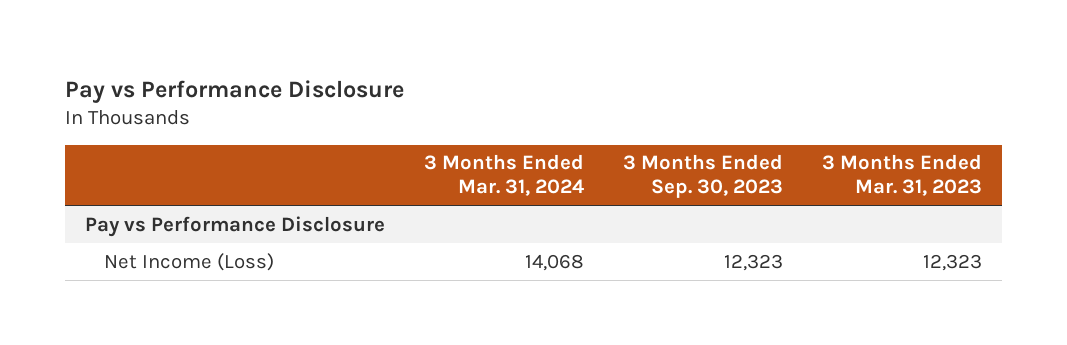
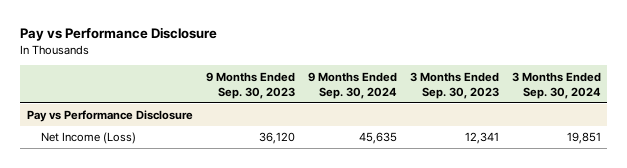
[423,154,584,197] 3 Months Ended Mar. 31, 2024 -> none
[822,154,983,197] 3 Months Ended Mar. 31, 2023 -> none
none -> [205,71,295,99] 9 Months Ended Sep. 30, 2023
none -> [307,71,397,99] 9 Months Ended Sep. 30, 2024
none -> [511,71,601,99] 3 Months Ended Sep. 30, 2024
[724,253,784,271] 12,323 -> [464,132,499,145] 12,341

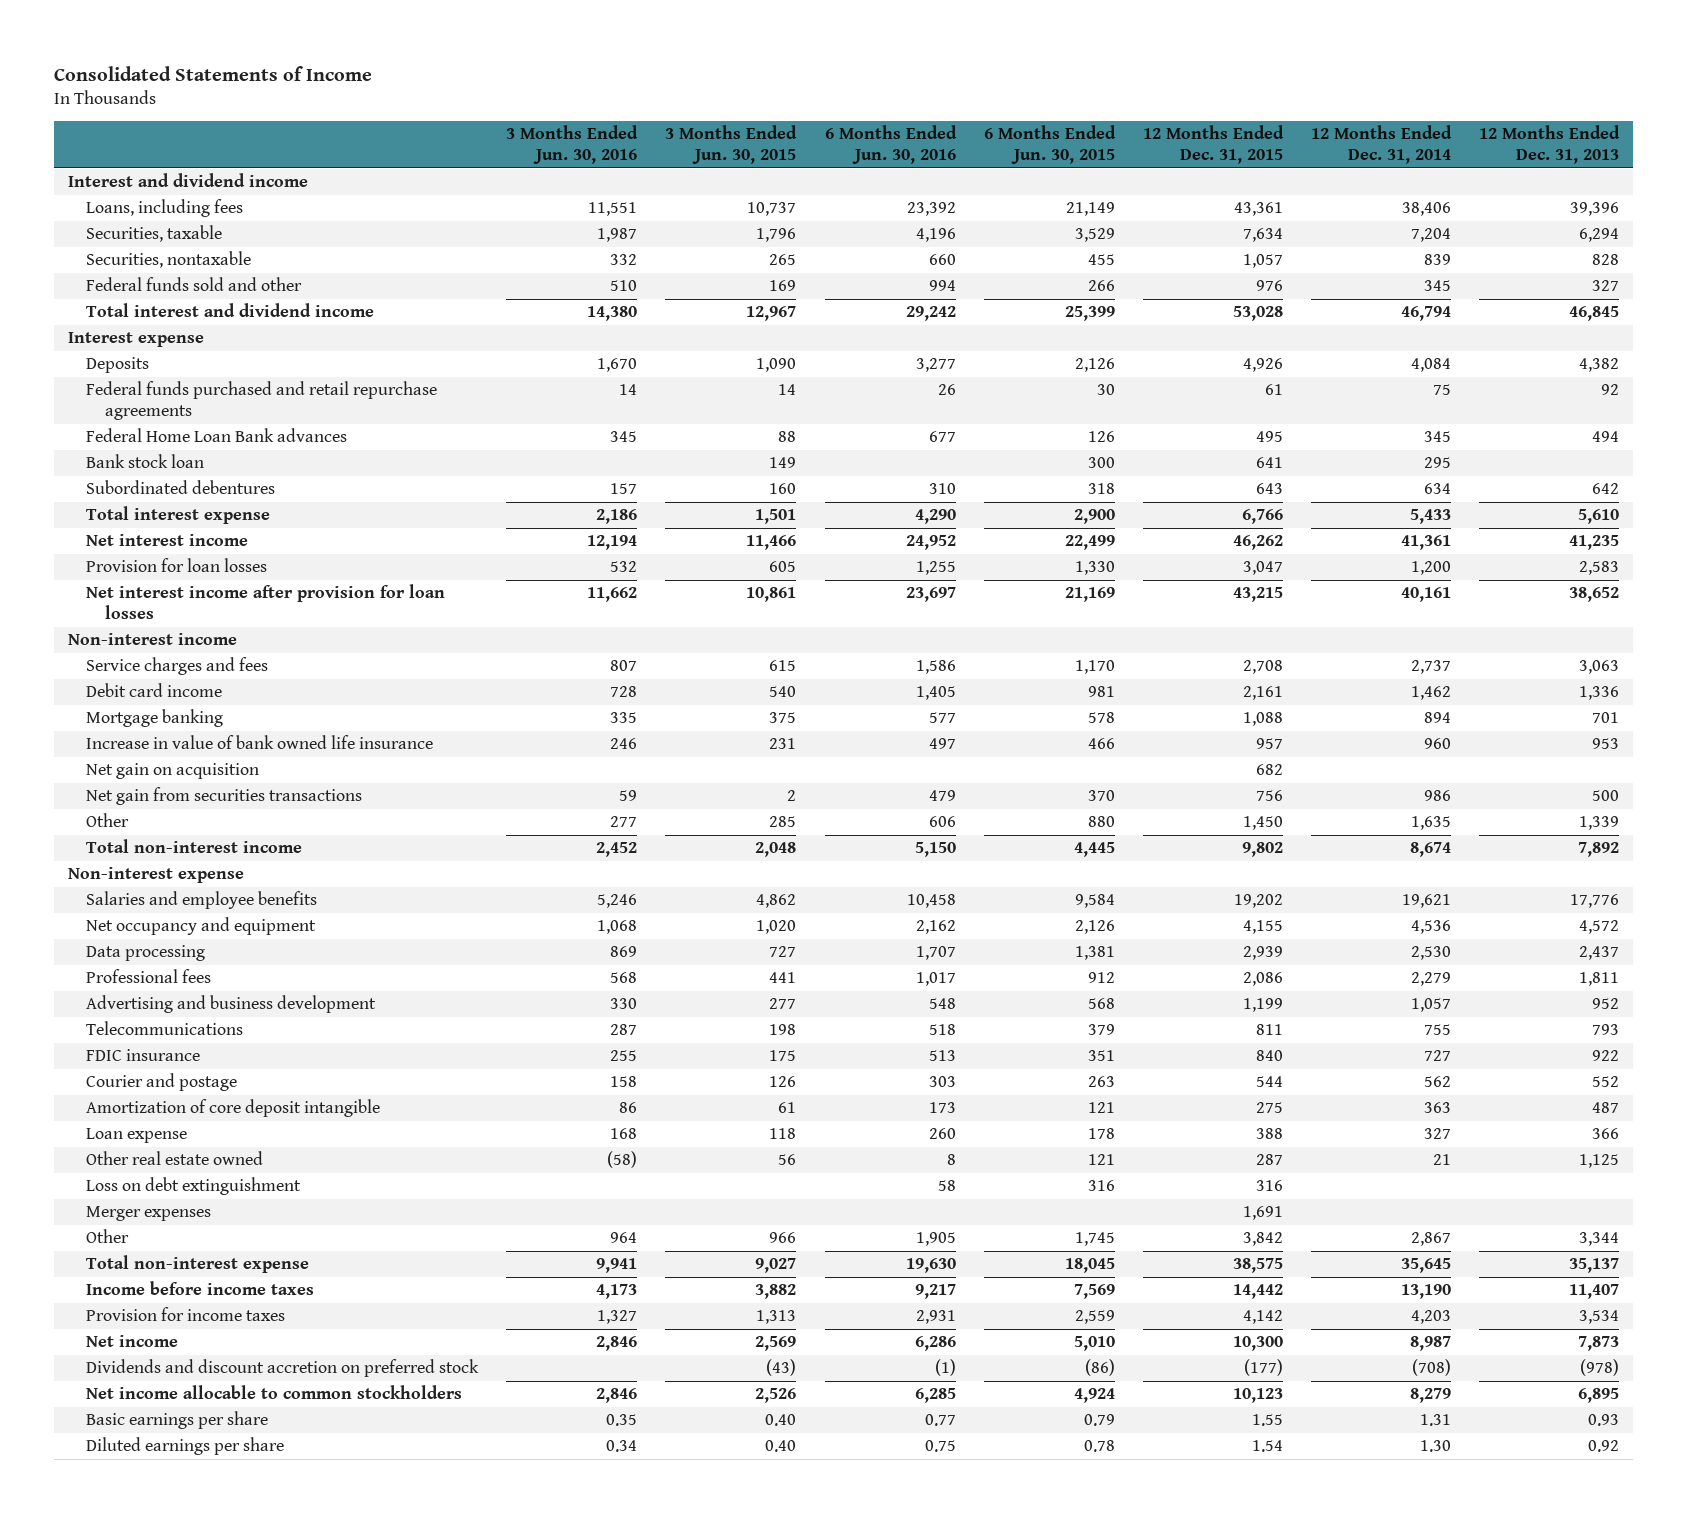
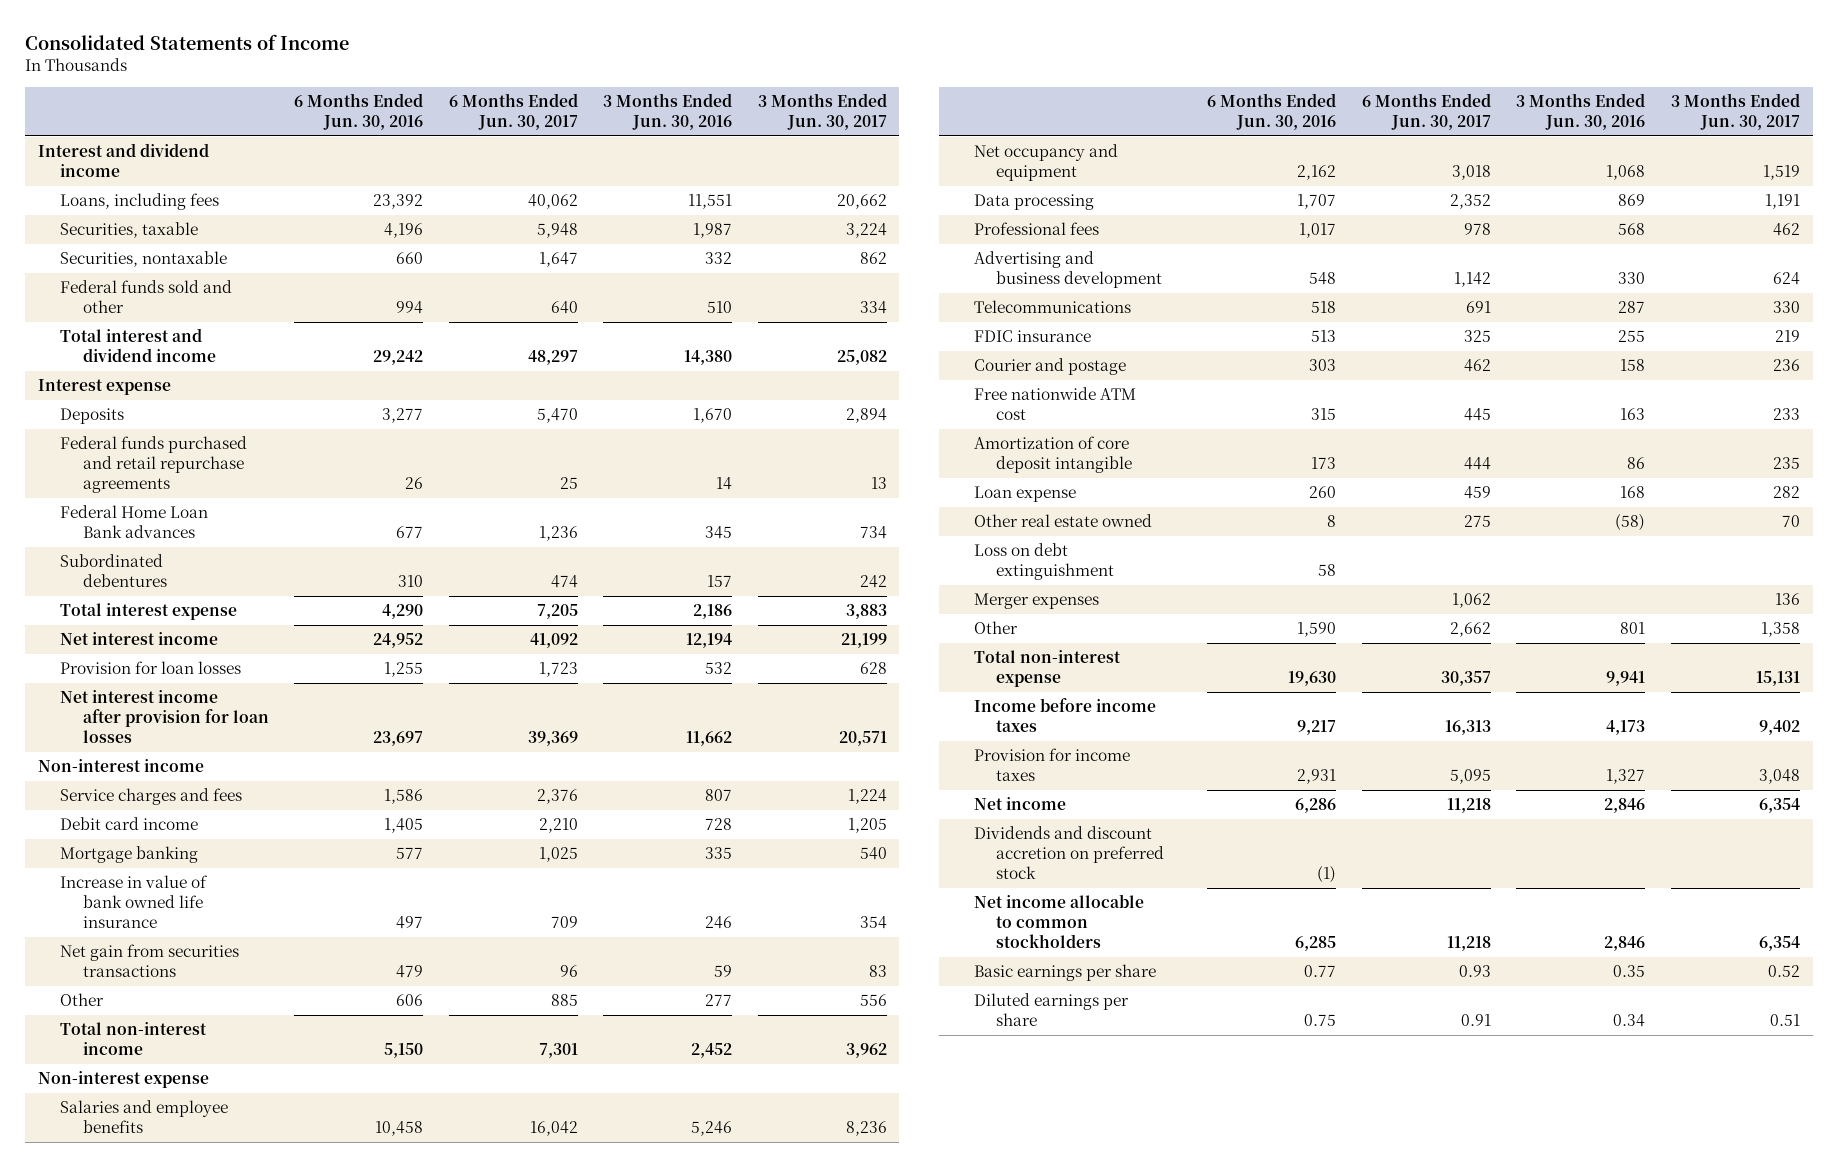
[665,125,798,165] 3 Months Ended Jun. 30, 2015 -> none
[983,125,1116,165] 6 Months Ended Jun. 30, 2015 -> none
[1142,125,1284,165] 12 Months Ended Dec. 31, 2015 -> none
[1310,125,1452,165] 12 Months Ended Dec. 31, 2014 -> none
[1478,125,1620,165] 12 Months Ended Dec. 31, 2013 -> none
none -> [448,93,578,130] 6 Months Ended Jun. 30, 2017
none -> [757,93,887,130] 3 Months Ended Jun. 30, 2017
[86,454,205,469] Bank stock loan -> none
[86,763,260,780] Net gain on acquisition -> none
none -> [973,387,1136,421] Free nationwide ATM cost
[610,1232,638,1244] 964 -> [1620,622,1646,635] 801
[915,1232,956,1247] 1,905 -> [1297,622,1337,638] 1,590

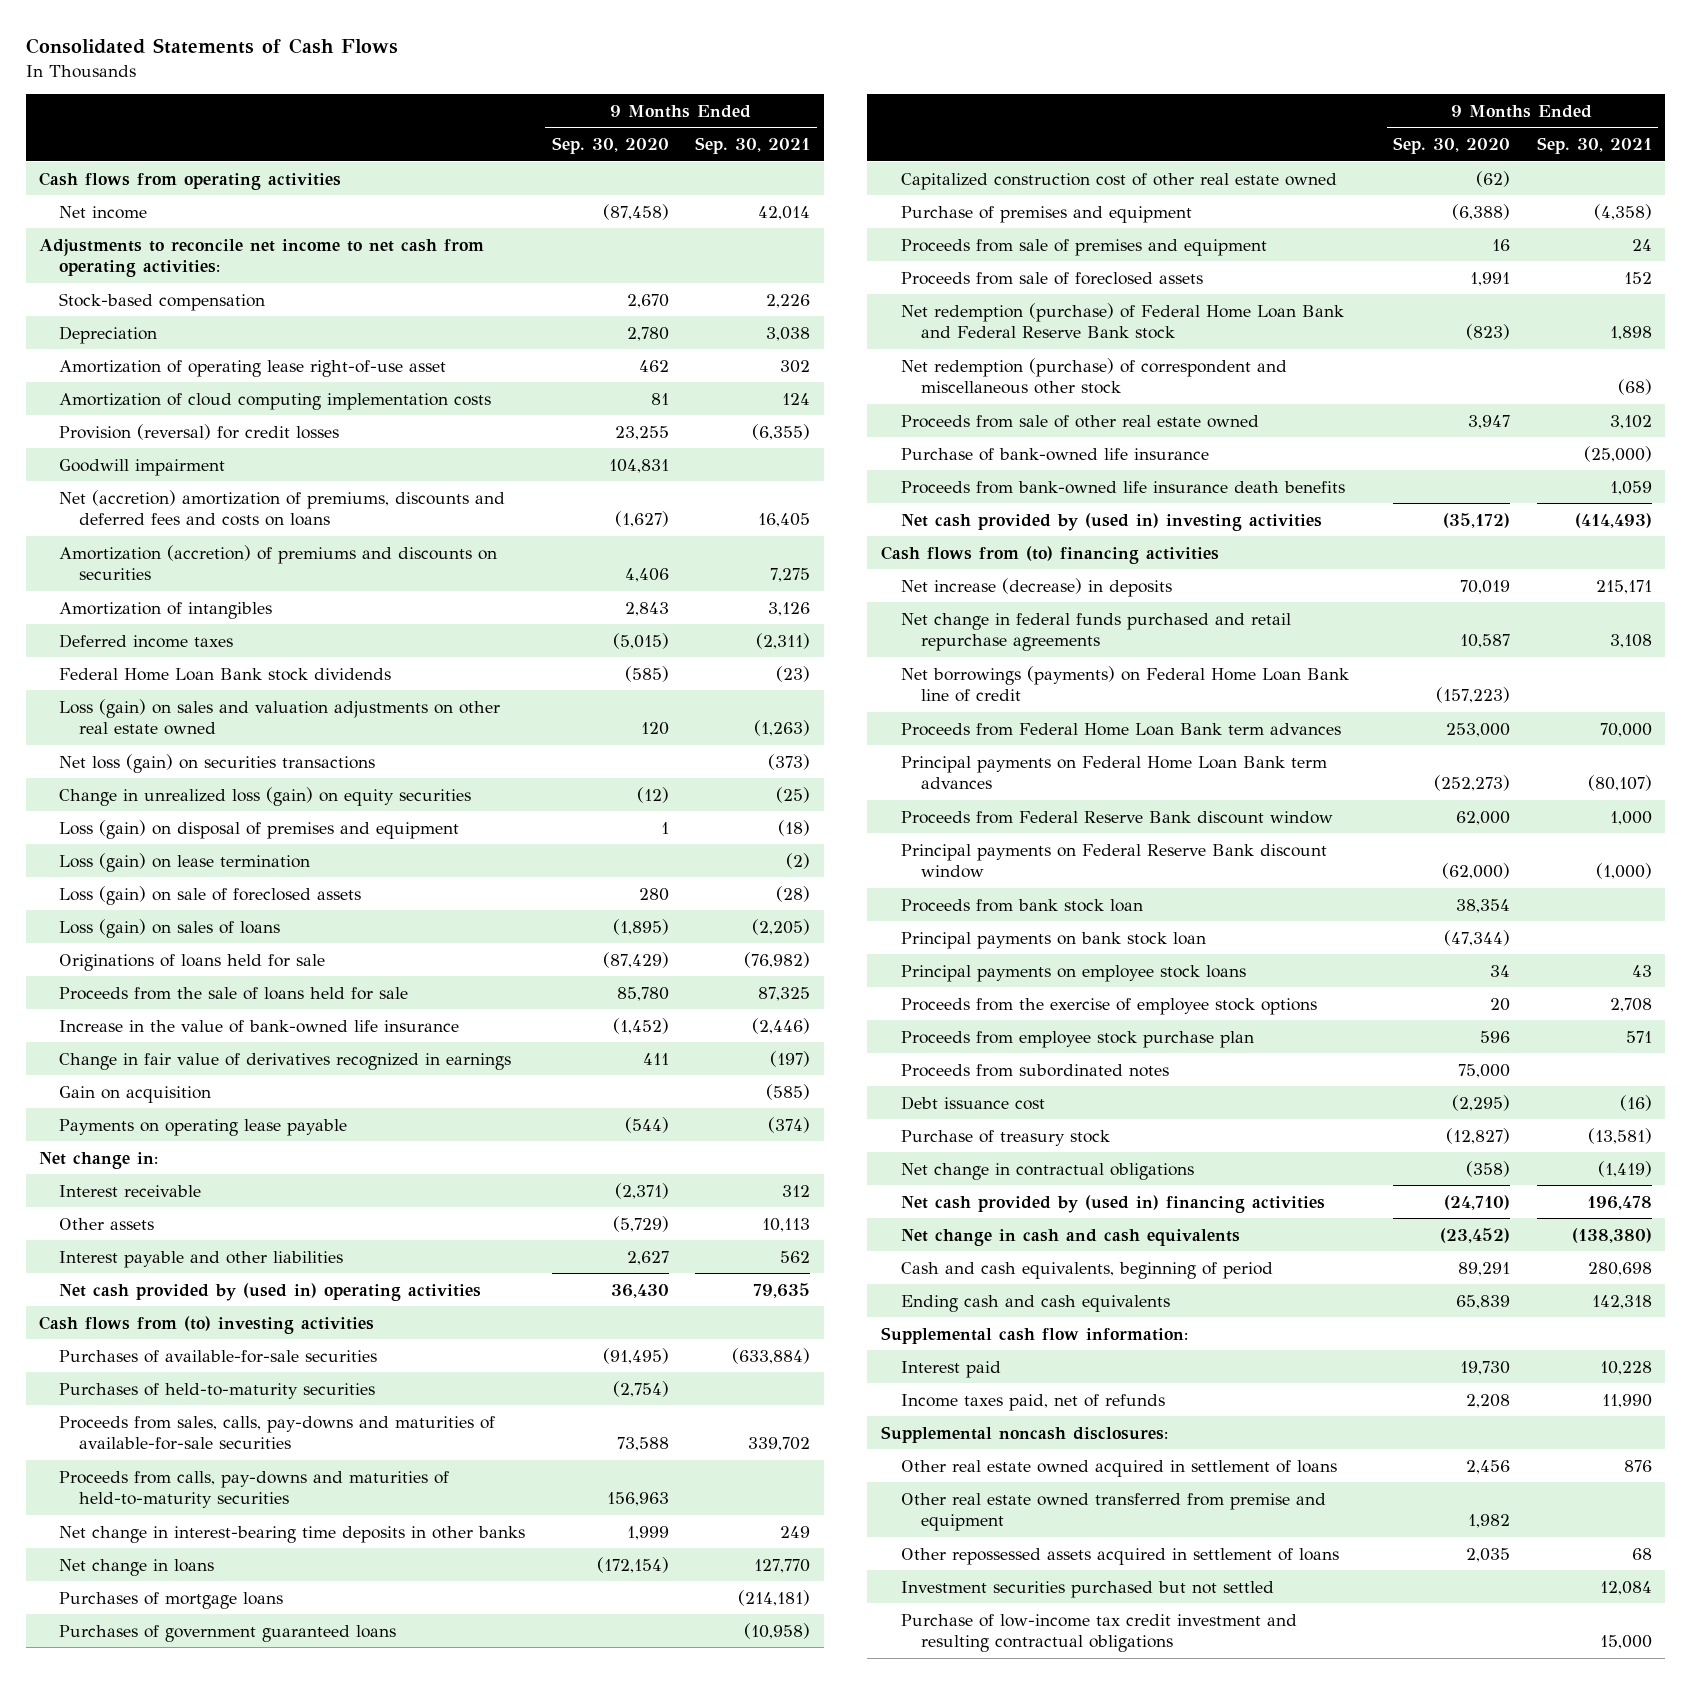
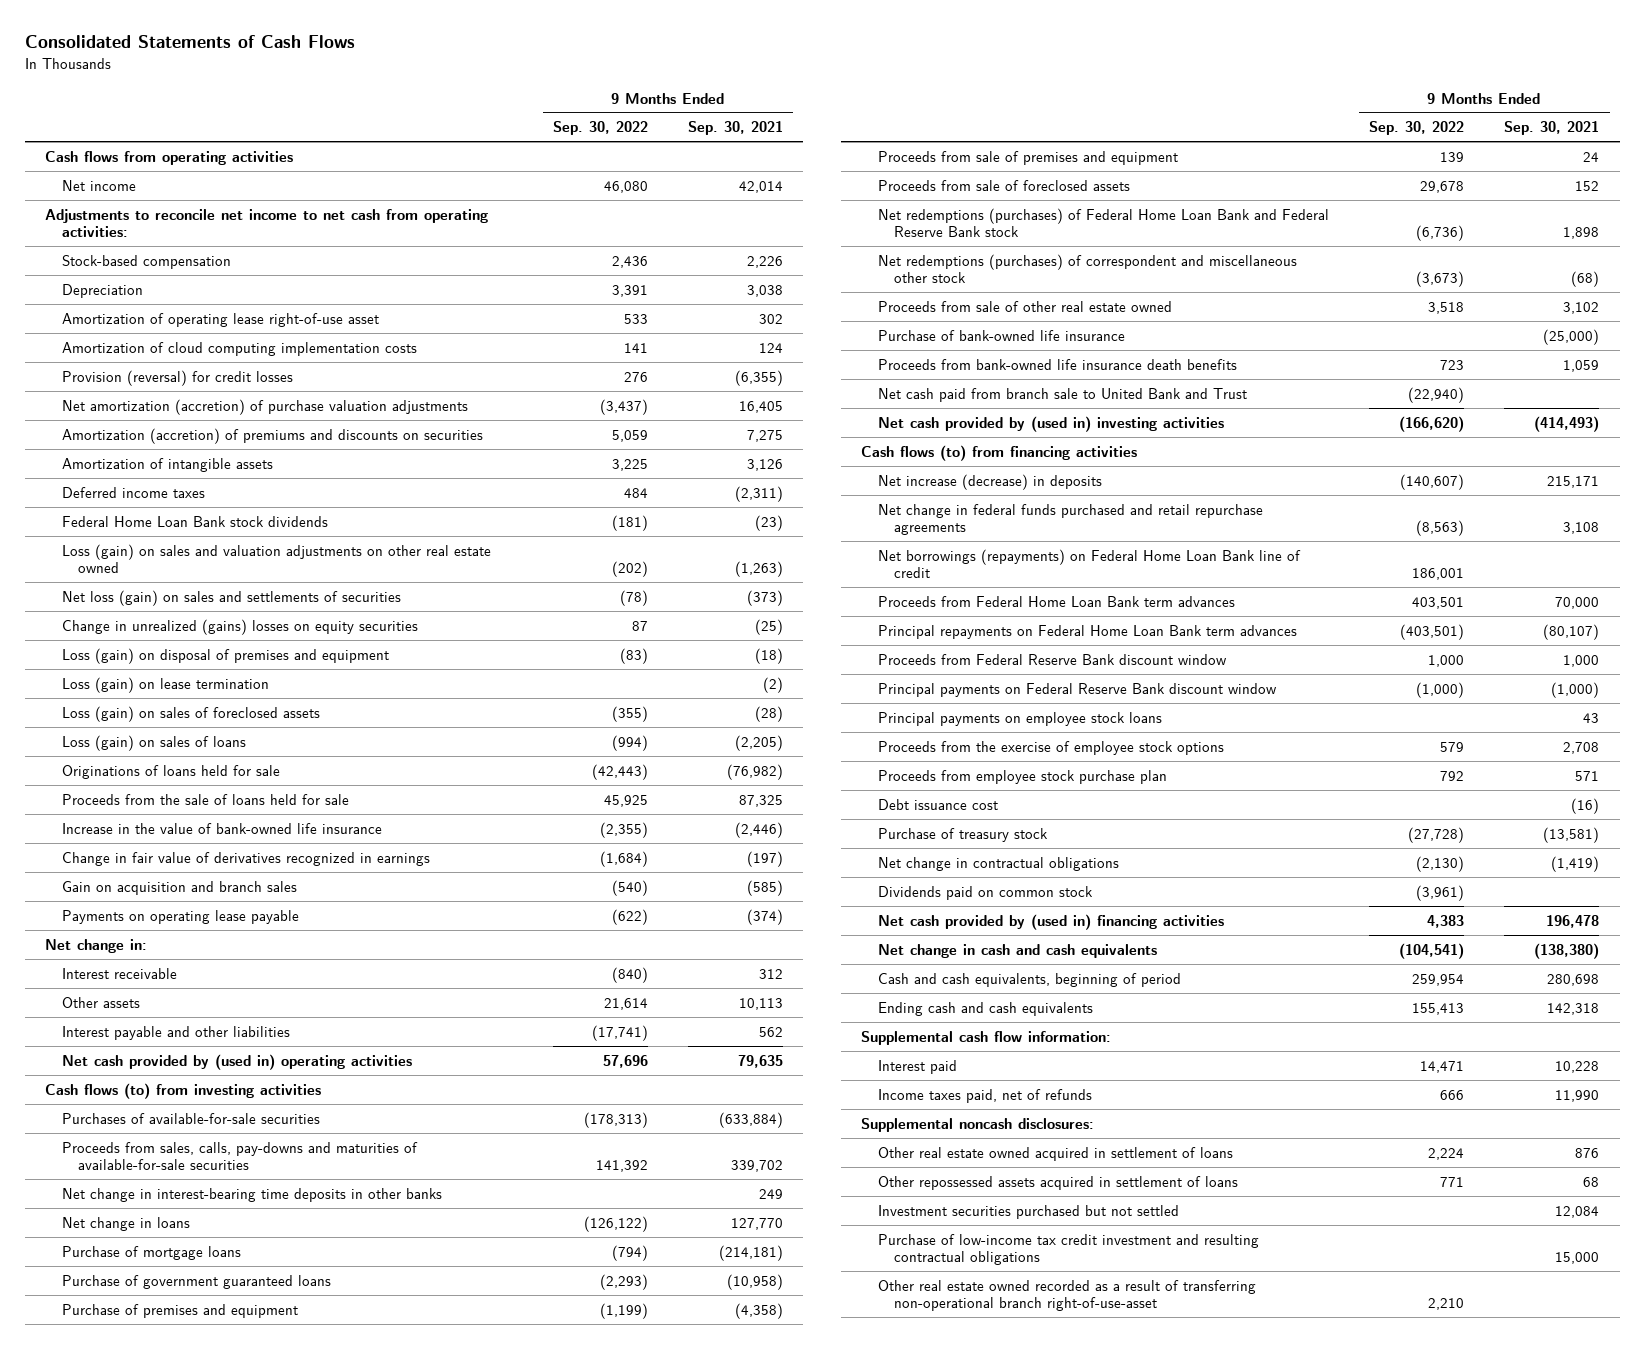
[551,137,669,155] Sep. 30, 2020 -> none
none -> [552,121,648,136] Sep. 30, 2022
[59,458,226,476] Goodwill impairment -> none
[59,489,506,527] Net (accretion) amortization of premiums, discounts and deferred fees and costs on loans -> [61,398,468,415] Net amortization (accretion) of purchase valuation adjustments
[59,601,273,619] Amortization of intangibles -> [61,457,273,472] Amortization of intangible assets
[59,753,376,773] Net loss (gain) on securities transactions -> [61,589,401,606] Net loss (gain) on sales and settlements of securities
[59,786,472,806] Change in unrealized loss (gain) on equity securities -> [61,618,418,635] Change in unrealized (gains) losses on equity securities
[59,885,362,905] Loss (gain) on sale of foreclosed assets -> [61,705,320,722] Loss (gain) on sales of foreclosed assets
[59,1085,212,1103] Gain on acquisition -> [61,880,297,895] Gain on acquisition and branch sales
[39,1315,375,1334] Cash flows from (to) investing activities -> [45,1082,322,1099] Cash flows (to) from investing activities
[59,1382,376,1399] Purchases of held-to-maturity securities -> none
[59,1470,450,1509] Proceeds from calls, pay-downs and maturities of held-to-maturity securities -> none
[900,172,1337,190] Capitalized construction cost of other real estate owned -> none
[59,1591,284,1609] Purchases of mortgage loans -> [61,1245,241,1260] Purchase of mortgage loans
[59,1624,397,1642] Purchases of government guaranteed loans -> [61,1274,331,1289] Purchase of government guaranteed loans
[900,302,1344,340] Net redemption (purchase) of Federal Home Loan Bank and Federal Reserve Bank stock -> [877,207,1329,238] Net redemptions (purchases) of Federal Home Loan Bank and Federal Reserve Bank stock
[900,357,1287,395] Net redemption (purchase) of correspondent and miscellaneous other stock -> [877,253,1297,284] Net redemptions (purchases) of correspondent and miscellaneous other stock
none -> [877,387,1247,402] Net cash paid from branch sale to United Bank and Trust
[880,545,1219,564] Cash flows from (to) financing activities -> [861,444,1138,461] Cash flows (to) from financing activities
[900,665,1349,703] Net borrowings (payments) on Federal Home Loan Bank line of credit -> [877,548,1301,579] Net borrowings (repayments) on Federal Home Loan Bank line of credit
[900,755,1327,790] Principal payments on Federal Home Loan Bank term advances -> [877,624,1297,639] Principal repayments on Federal Home Loan Bank term advances
[900,898,1143,912] Proceeds from bank stock loan -> none
[900,931,1206,949] Principal payments on bank stock loan -> none
[900,1063,1169,1077] Proceeds from subordinated notes -> none
none -> [877,885,1093,900] Dividends paid on common stock
[900,1492,1326,1532] Other real estate owned transferred from premise and equipment -> none
none -> [877,1279,1256,1312] Other real estate owned recorded as a result of transferring non-operational branch right-of-use-asset

